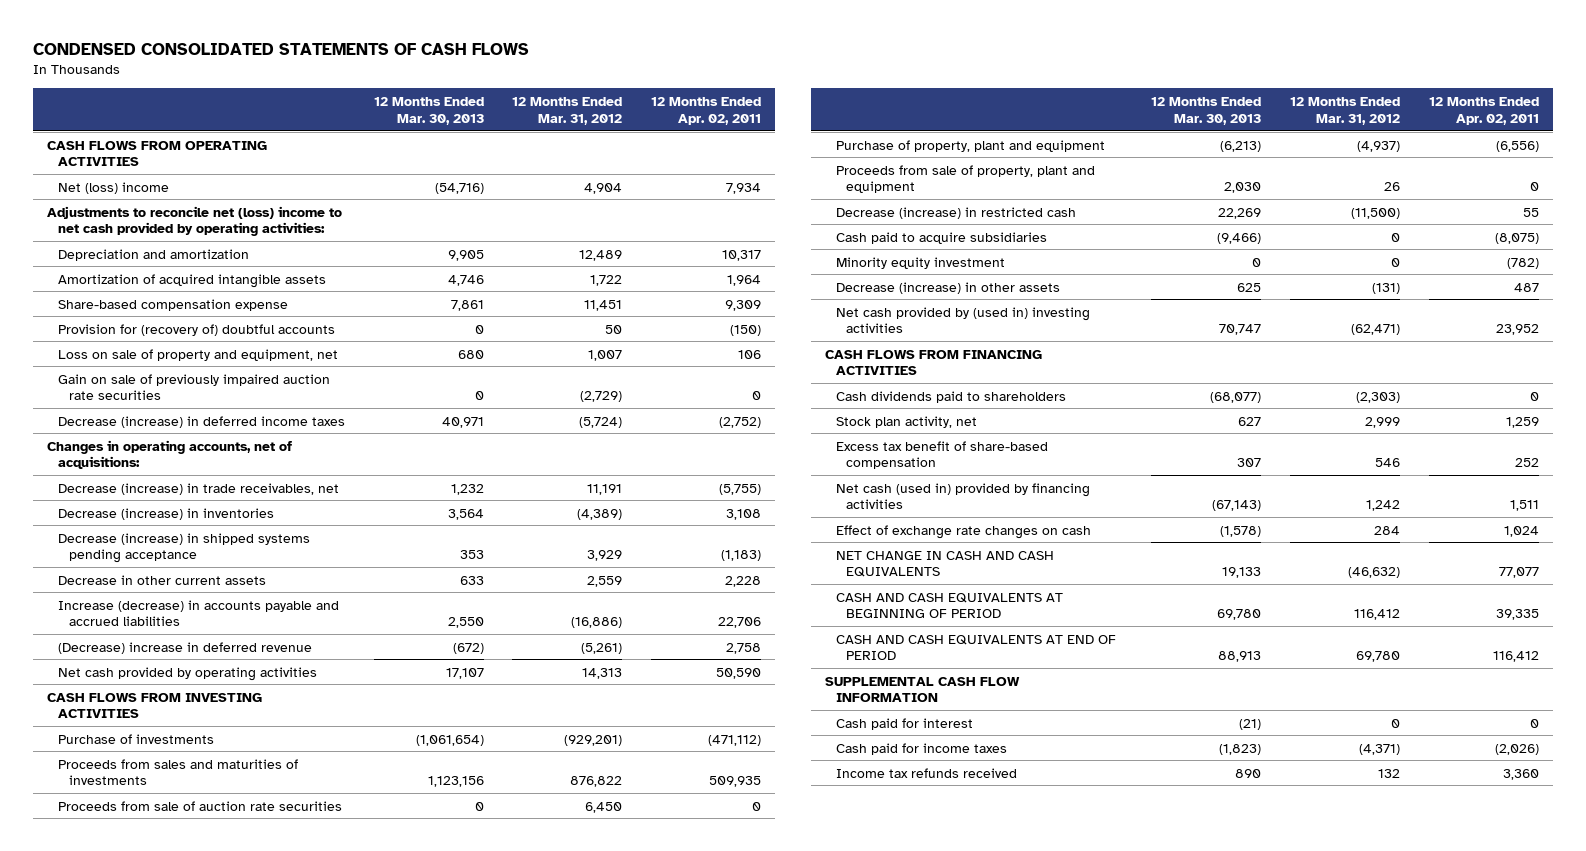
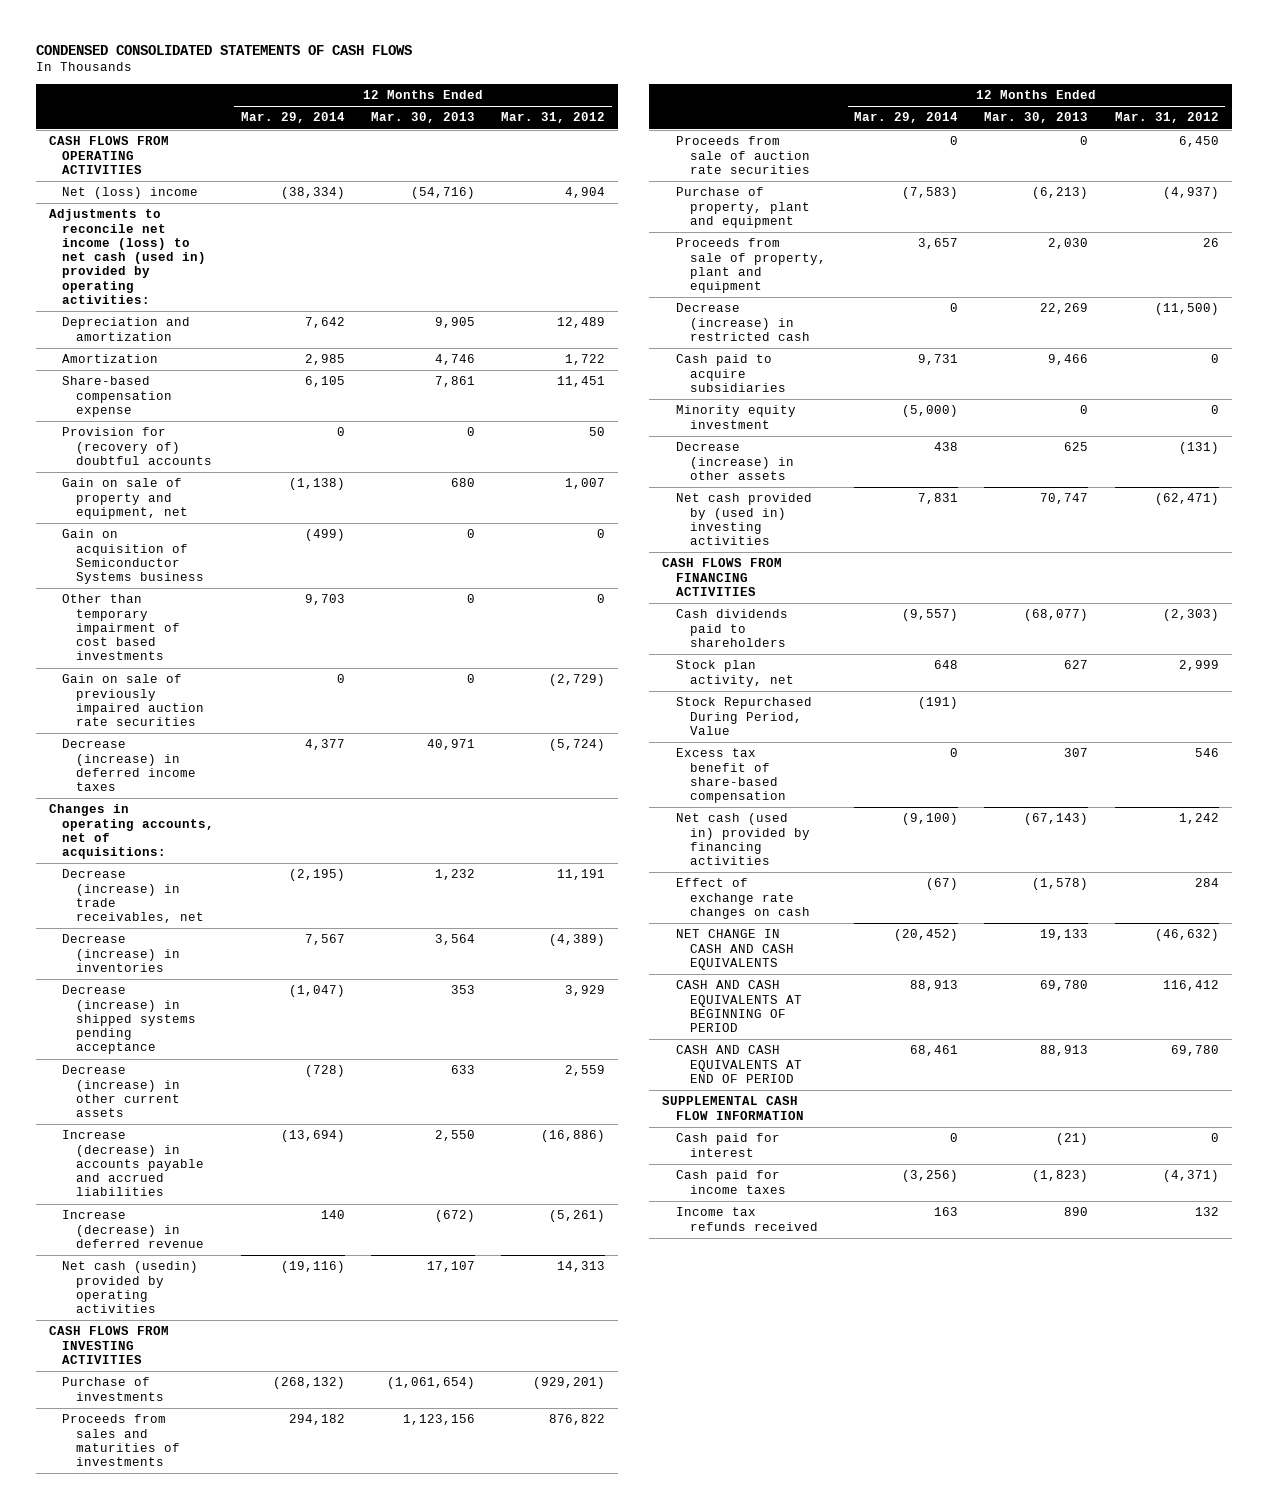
[650,96,761,125] 12 Months Ended Apr. 02, 2011 -> none
none -> [240,112,345,124] Mar. 29, 2014
[47,205,343,237] Adjustments to reconcile net (loss) income to net cash provided by operating activities: -> [48,209,207,304] Adjustments to reconcile net income (loss) to net cash (used in) provided by operating activities:
[58,273,327,288] Amortization of acquired intangible assets -> [62,354,159,364] Amortization
[58,348,339,361] Loss on sale of property and equipment, net -> [62,478,189,519] Gain on sale of property and equipment, net
none -> [62,529,205,585] Gain on acquisition of Semiconductor Systems business
none -> [62,594,181,661] Other than temporary impairment of cost based investments
[58,574,267,585] Decrease in other current assets -> [62,1065,181,1118] Decrease (increase) in other current assets
[58,641,313,654] (Decrease) increase in deferred revenue -> [62,1210,205,1248] Increase (decrease) in deferred revenue
[58,666,318,681] Net cash provided by operating activities -> [62,1261,199,1314] Net cash (usedin) provided by operating activities
[1217,232,1262,244] (9,466) -> [1048,354,1089,366] 9,466
none -> [675,697,812,735] Stock Repurchased During Period, Value

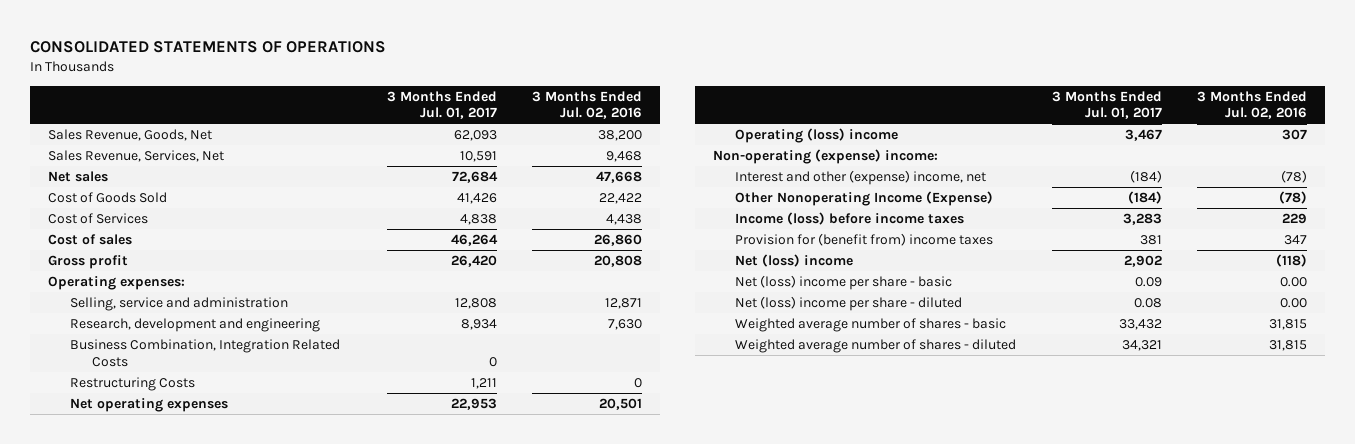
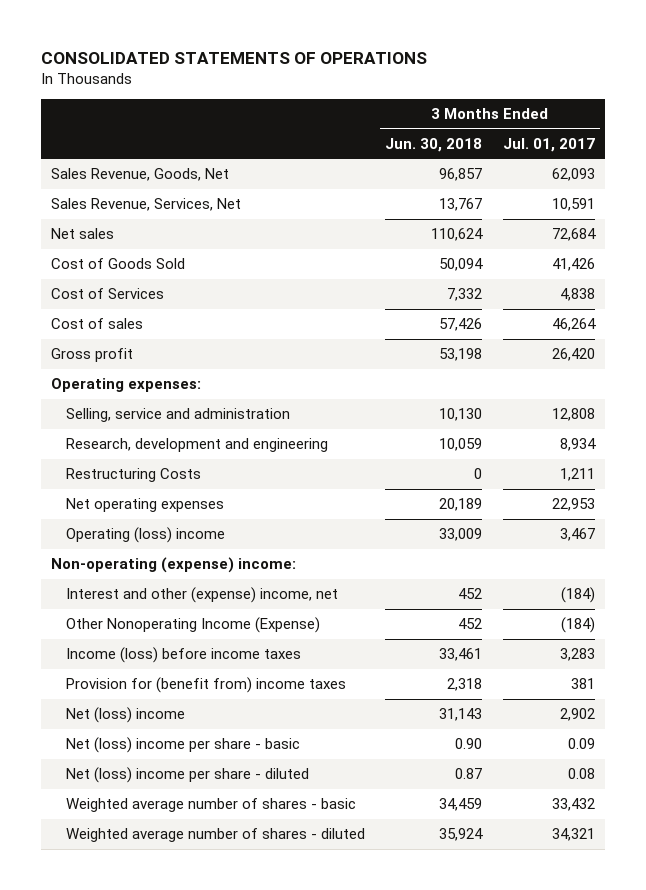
[532,90,643,120] 3 Months Ended Jul. 02, 2016 -> none
none -> [385,137,483,152] Jun. 30, 2018
[70,339,341,367] Business Combination, Integration Related Costs -> none

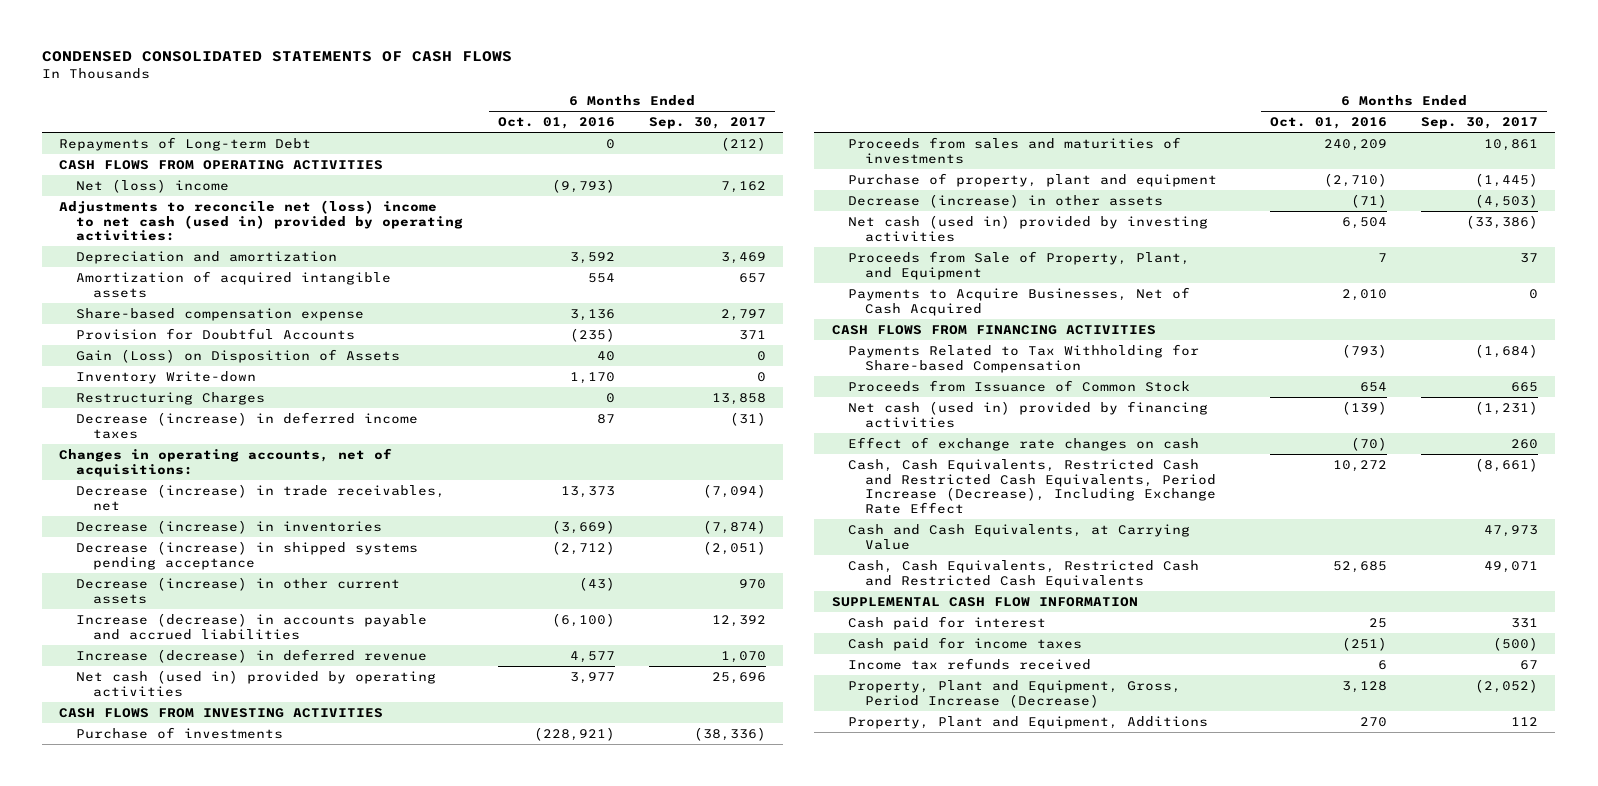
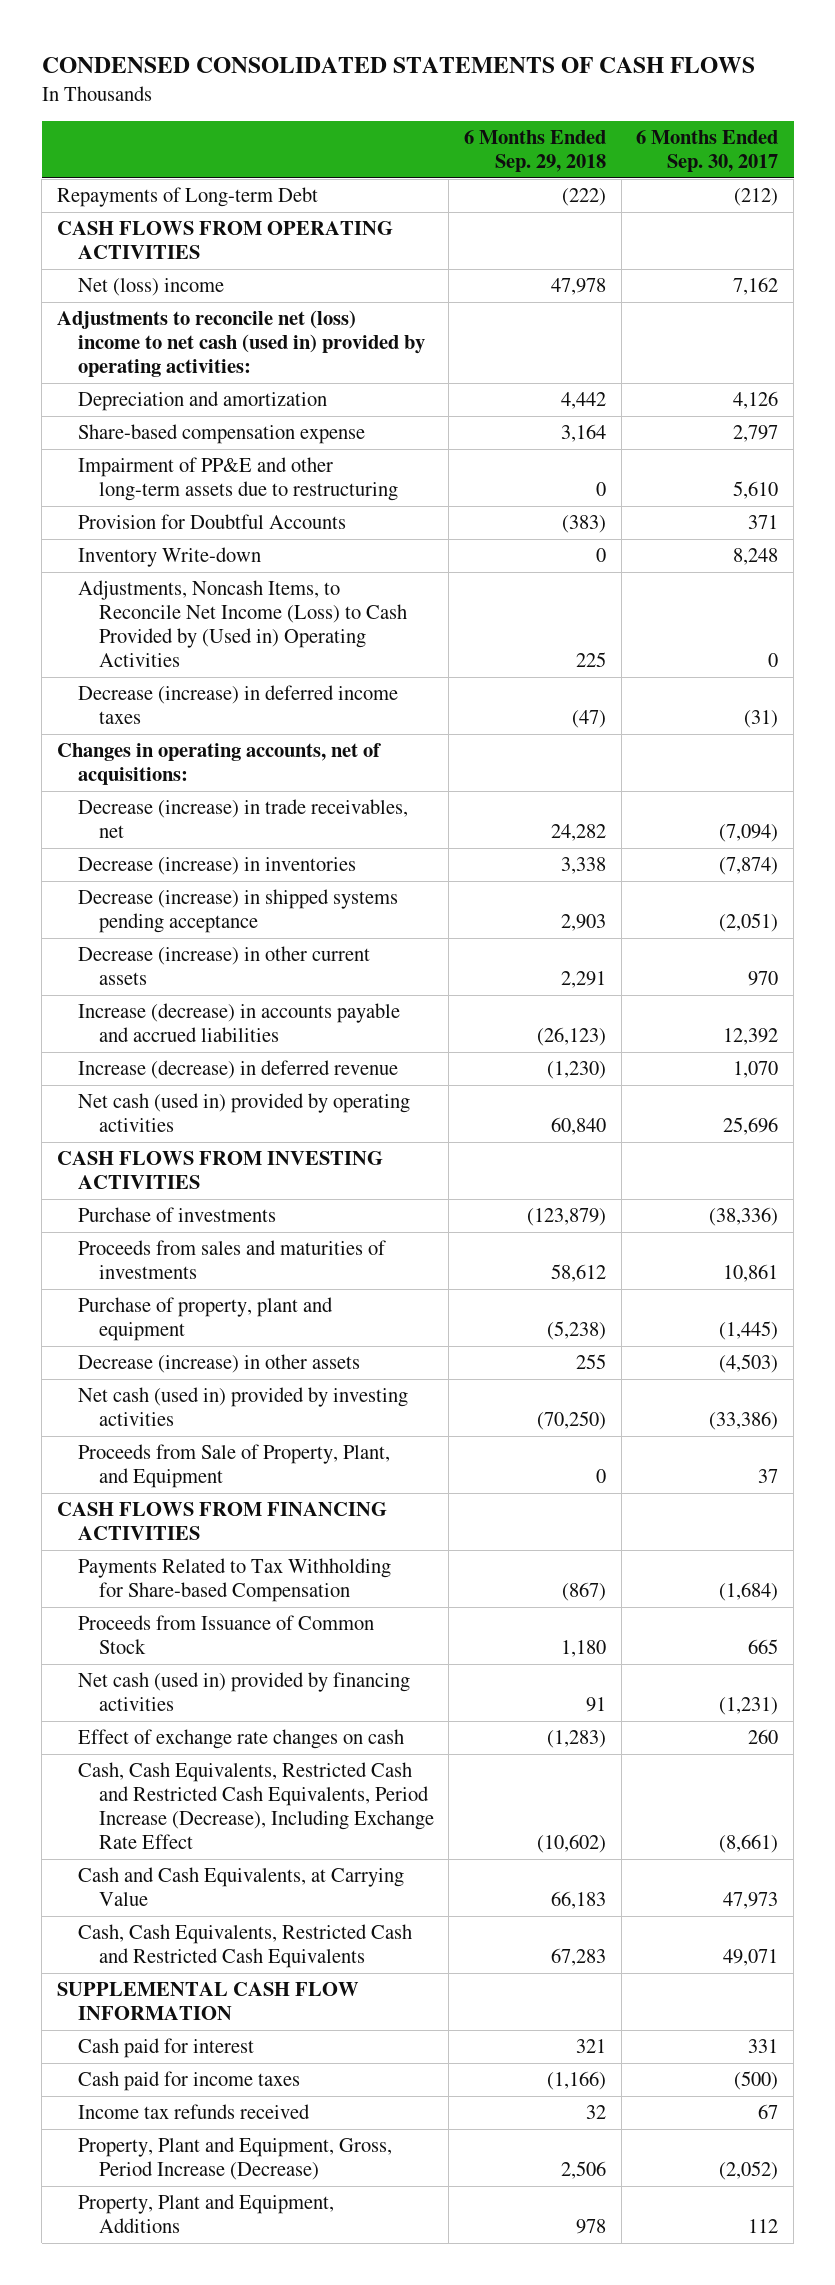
[497,117,615,130] Oct. 01, 2016 -> none
none -> [464,130,607,173] 6 Months Ended Sep. 29, 2018
[76,270,392,298] Amortization of acquired intangible assets -> none
[721,251,767,264] 3,469 -> [733,391,779,410] 4,126
none -> [77,457,398,502] Impairment of PP&E and other long-term assets due to restructuring
[76,348,401,363] Gain (Loss) on Disposition of Assets -> none
[76,391,266,405] Restructuring Charges -> none
[757,371,767,382] 0 -> [733,548,779,566] 8,248
none -> [77,580,407,668] Adjustments, Noncash Items, to Reconcile Net Income (Loss) to Cash Provided by (Used in) Operating Activities
[848,286,1191,316] Payments to Acquire Businesses, Net of Cash Acquired -> none

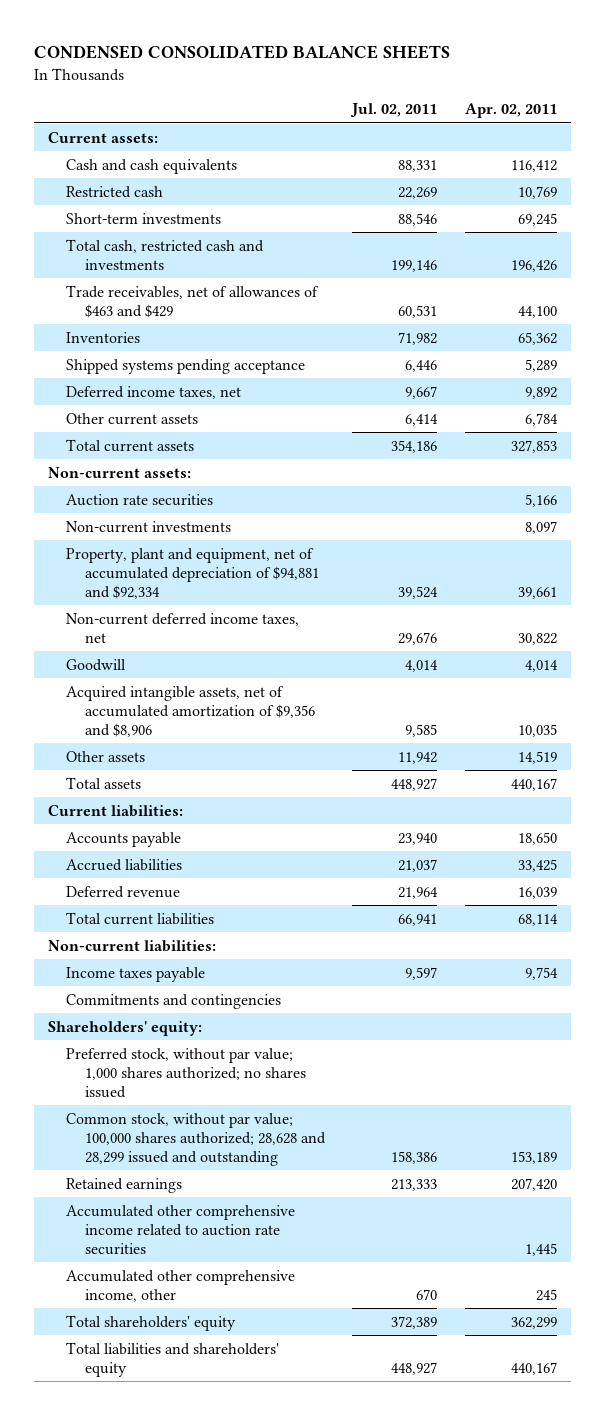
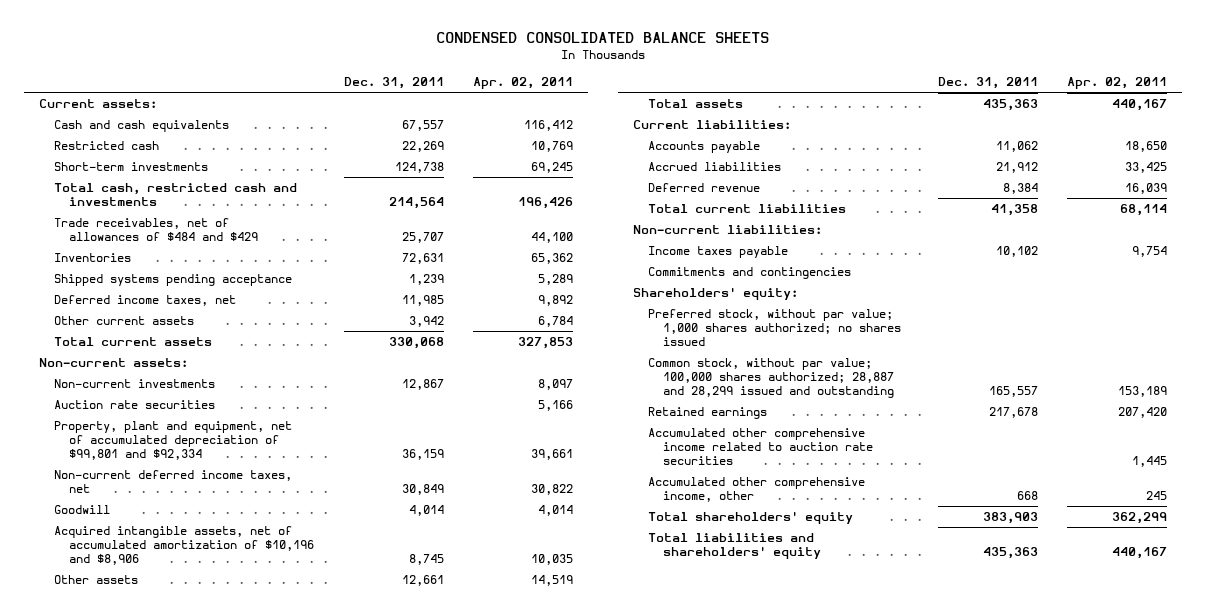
[350,103,438,118] Jul. 02, 2011 -> none
none -> [343,77,444,90] Dec. 31, 2011
[66,284,320,318] Trade receivables, net of allowances of $463 and $429 -> [54,218,259,242] Trade receivables, net of allowances of $484 and $429
[66,493,214,506] Auction rate securities -> [54,400,216,410] Auction rate securities
[66,547,319,599] Property, plant and equipment, net of accumulated depreciation of $94,881 and $92,334 -> [54,421,293,461] Property, plant and equipment, net of accumulated depreciation of $99,801 and $92,334
[66,685,315,737] Acquired intangible assets, net of accumulated amortization of $9,356 and $8,906 -> [54,526,315,566] Acquired intangible assets, net of accumulated amortization of $10,196 and $8,906
[66,1112,326,1166] Common stock, without par value; 100,000 shares authorized; 28,628 and 28,299 issued and outstanding -> [647,358,895,399] Common stock, without par value; 100,000 shares authorized; 28,887 and 28,299 issued and outstanding

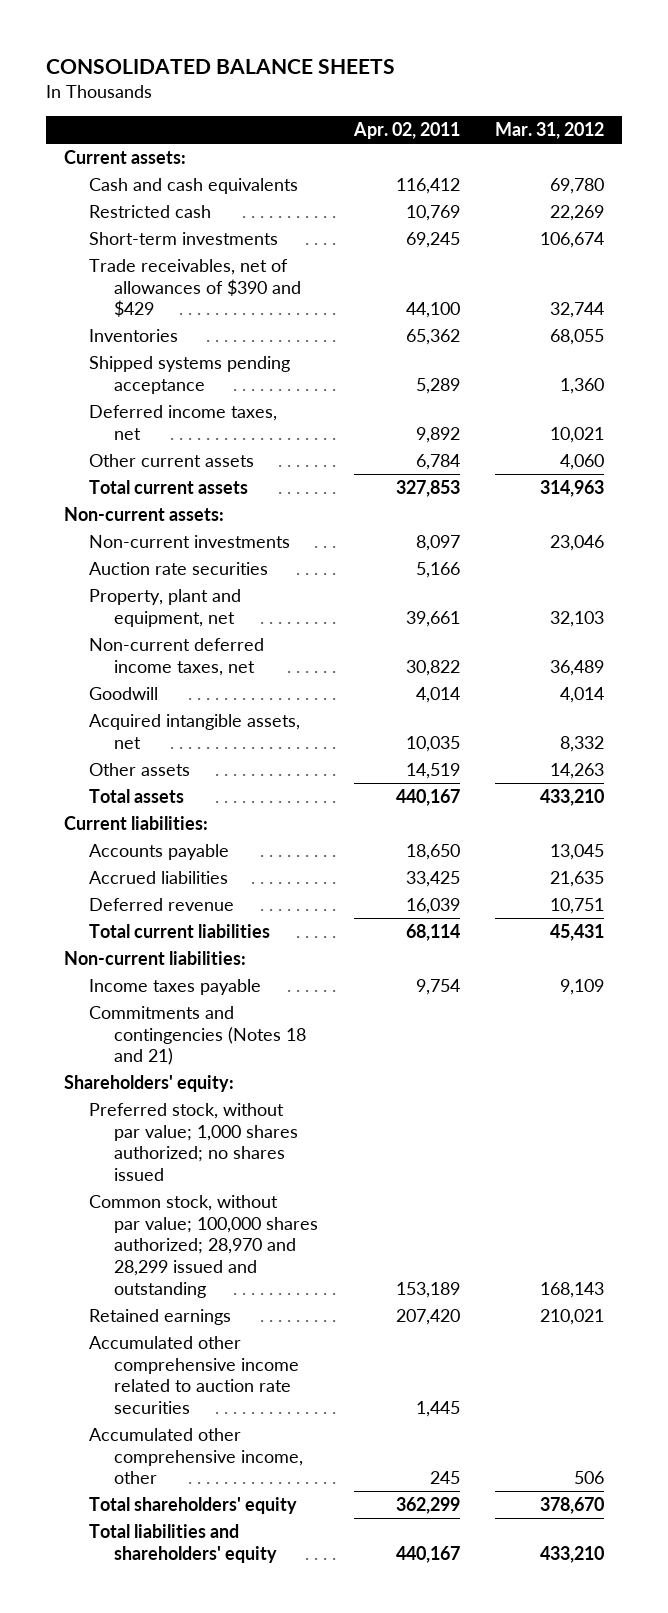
[435,31,769,43] CONDENSED CONSOLIDATED BALANCE SHEETS -> [46,59,396,75] CONSOLIDATED BALANCE SHEETS
[343,77,444,90] Dec. 31, 2011 -> none
none -> [495,122,605,140] Mar. 31, 2012
[54,183,298,207] Total cash, restricted cash and investments -> none
[54,218,259,242] Trade receivables, net of allowances of $484 and $429 -> [89,258,302,318] Trade receivables, net of allowances of $390 and $429
[54,421,293,461] Property, plant and equipment, net of accumulated depreciation of $99,801 and $92,334 -> [89,588,242,627] Property, plant and equipment, net
[54,526,315,566] Acquired intangible assets, net of accumulated amortization of $10,196 and $8,906 -> [89,713,301,749] Acquired intangible assets, net
[647,267,851,280] Commitments and contingencies -> [89,1005,307,1066] Commitments and contingencies (Notes 18 and 21)
[647,358,895,399] Common stock, without par value; 100,000 shares authorized; 28,887 and 28,299 issued and outstanding -> [89,1194,319,1298] Common stock, without par value; 100,000 shares authorized; 28,970 and 28,299 issued and outstanding

